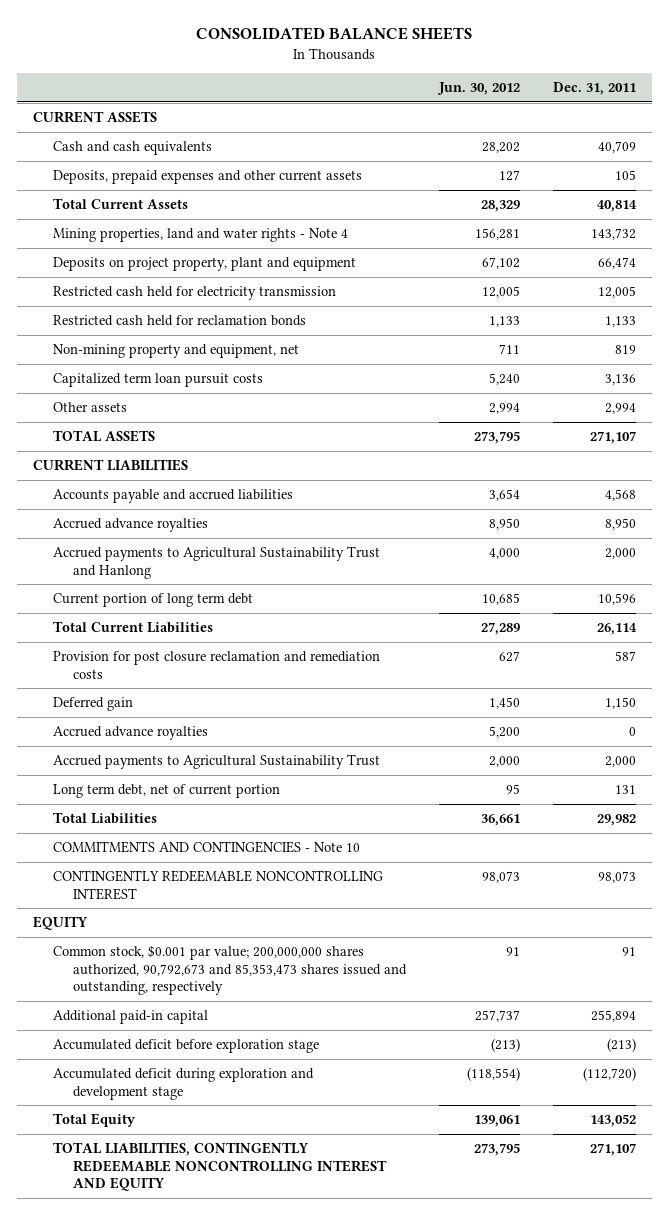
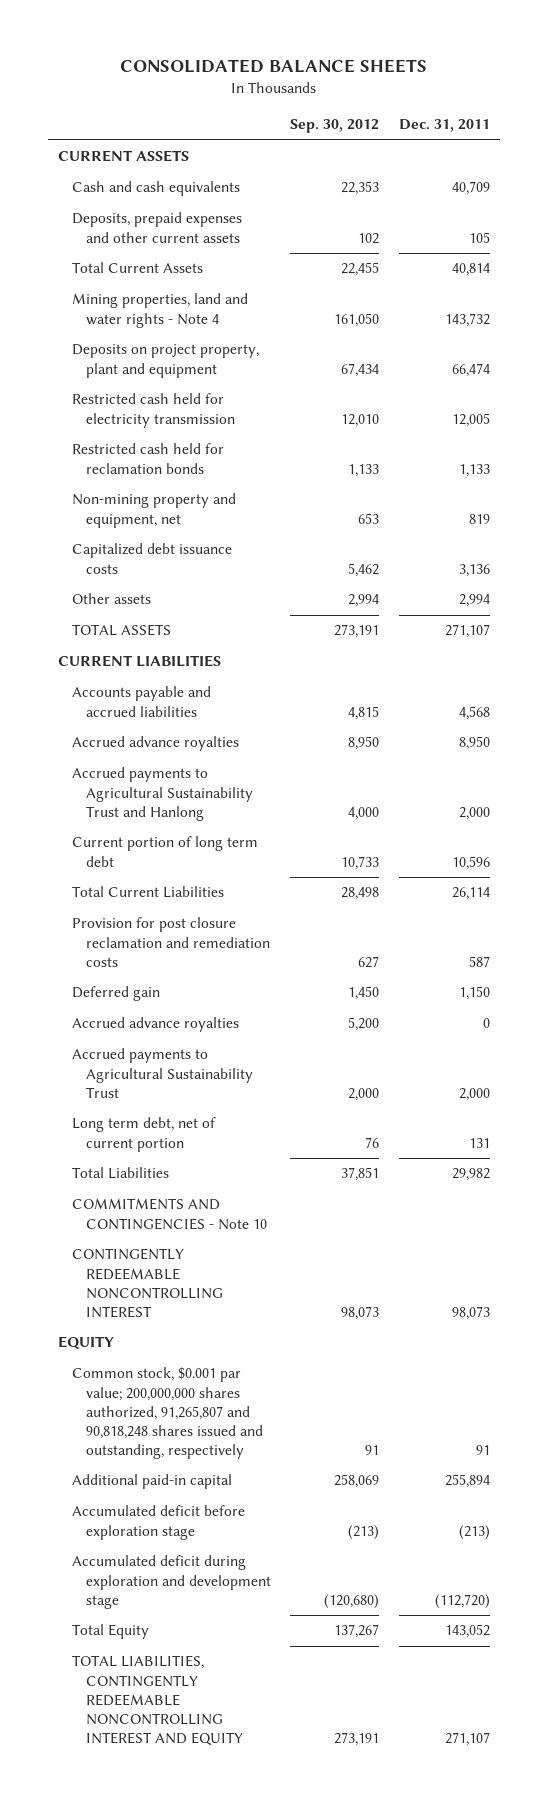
[437,82,521,96] Jun. 30, 2012 -> none
none -> [290,119,380,134] Sep. 30, 2012
[53,372,264,387] Capitalized term loan pursuit costs -> [71,543,232,574] Capitalized debt issuance costs
[53,944,408,996] Common stock, $0.001 par value; 200,000,000 shares authorized, 90,792,673 and 85,353,473 shares issued and outstanding, respectively -> [71,1367,263,1459] Common stock, $0.001 par value; 200,000,000 shares authorized, 91,265,807 and 90,818,248 shares issued and outstanding, respectively

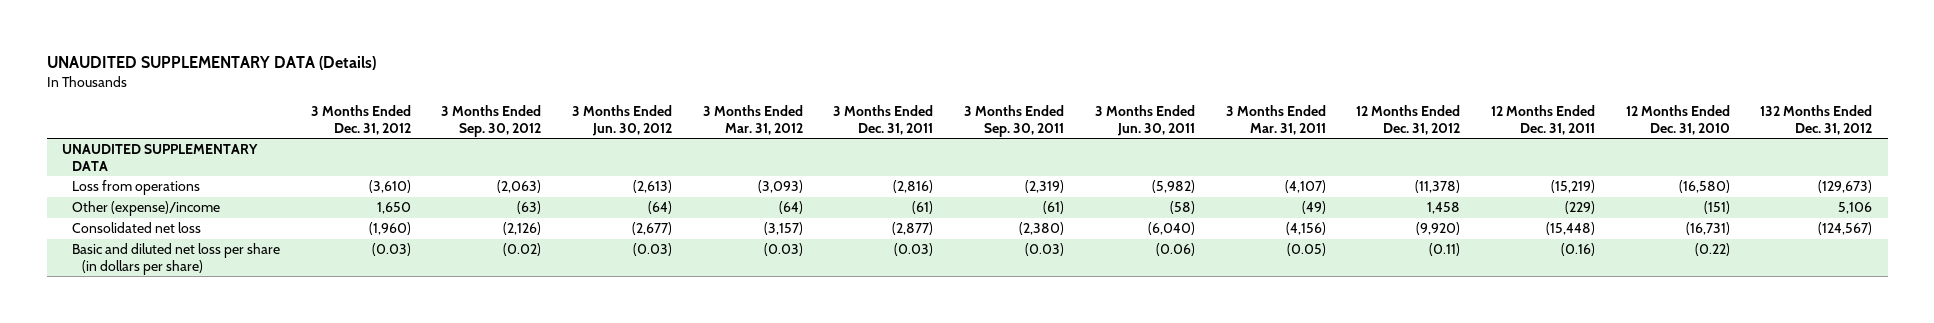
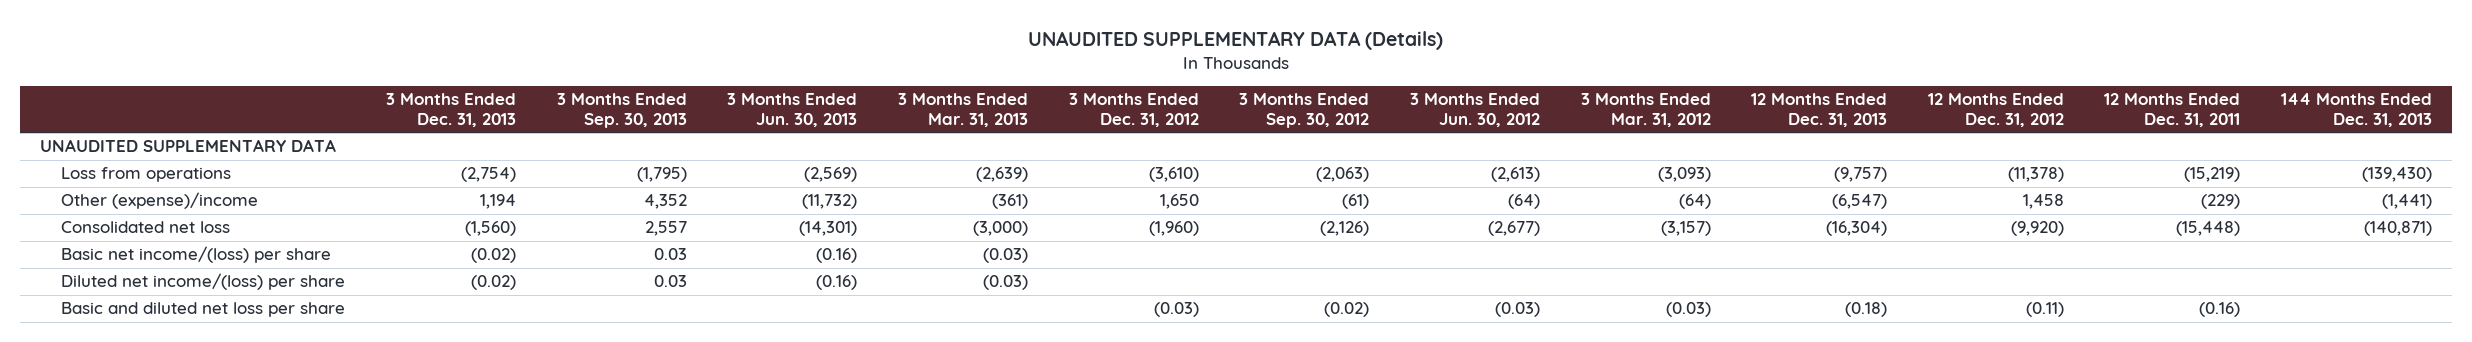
[833,105,934,135] 3 Months Ended Dec. 31, 2011 -> none
[964,105,1065,137] 3 Months Ended Sep. 30, 2011 -> none
[1094,105,1195,136] 3 Months Ended Jun. 30, 2011 -> none
[1225,105,1326,135] 3 Months Ended Mar. 31, 2011 -> none
[1625,105,1730,135] 12 Months Ended Dec. 31, 2010 -> none
[1760,105,1873,135] 132 Months Ended Dec. 31, 2012 -> none
none -> [386,93,517,127] 3 Months Ended Dec. 31, 2013
none -> [556,93,687,128] 3 Months Ended Sep. 30, 2013
none -> [727,93,858,127] 3 Months Ended Jun. 30, 2013
none -> [898,93,1029,127] 3 Months Ended Mar. 31, 2013
none -> [1751,93,1888,127] 12 Months Ended Dec. 31, 2013
none -> [2281,93,2433,127] 144 Months Ended Dec. 31, 2013
[517,201,542,215] (63) -> [1342,194,1370,210] (61)
none -> [61,246,332,264] Basic net income/(loss) per share
none -> [61,273,346,291] Diluted net income/(loss) per share
[71,243,280,275] Basic and diluted net loss per share (in dollars per share) -> [61,302,346,318] Basic and diluted net loss per share

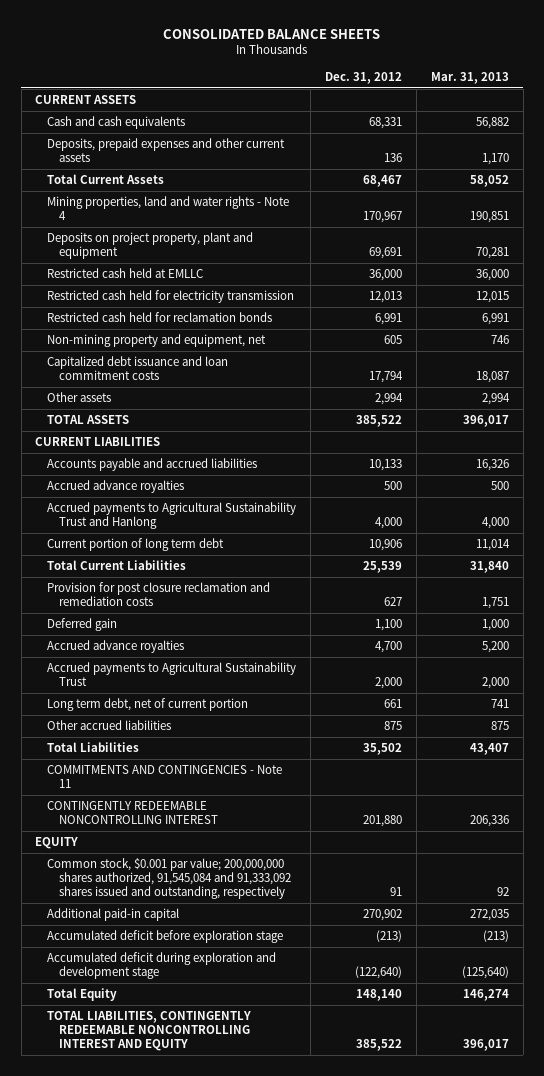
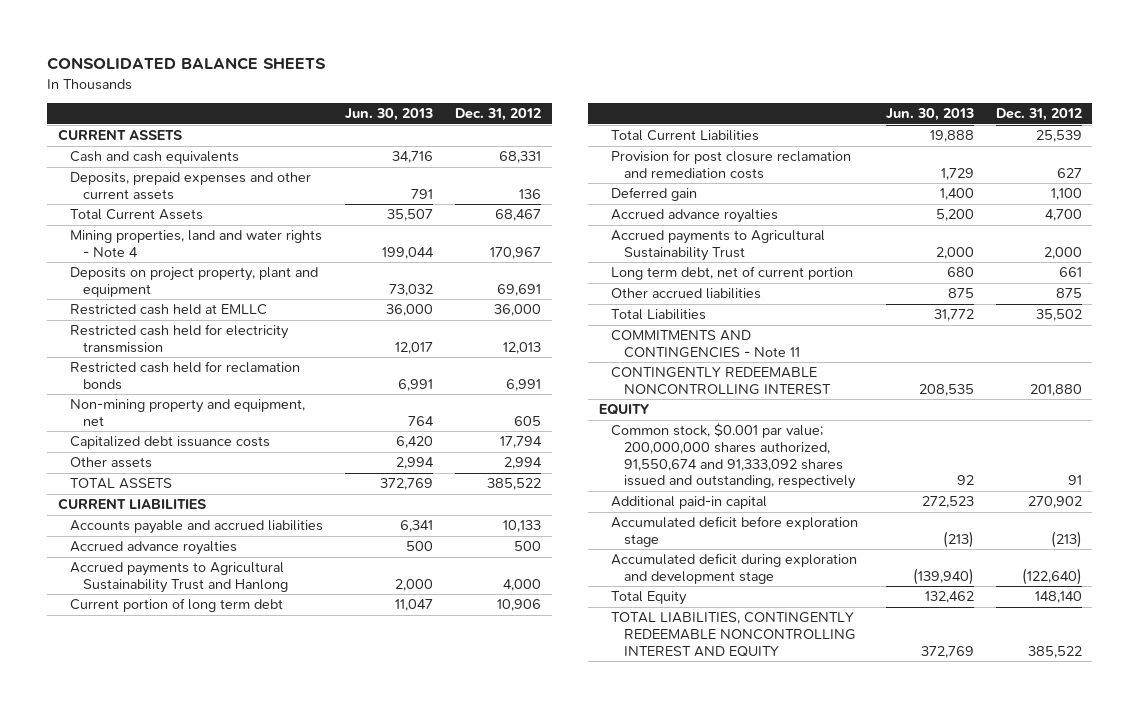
[430,71,509,84] Mar. 31, 2013 -> none
none -> [345,108,434,122] Jun. 30, 2013
[47,356,229,380] Capitalized debt issuance and loan commitment costs -> [70,436,271,450] Capitalized debt issuance costs
[47,858,291,899] Common stock, $0.001 par value; 200,000,000 shares authorized, 91,545,084 and 91,333,092 shares issued and outstanding, respectively -> [611,423,856,490] Common stock, $0.001 par value; 200,000,000 shares authorized, 91,550,674 and 91,333,092 shares issued and outstanding, respectively

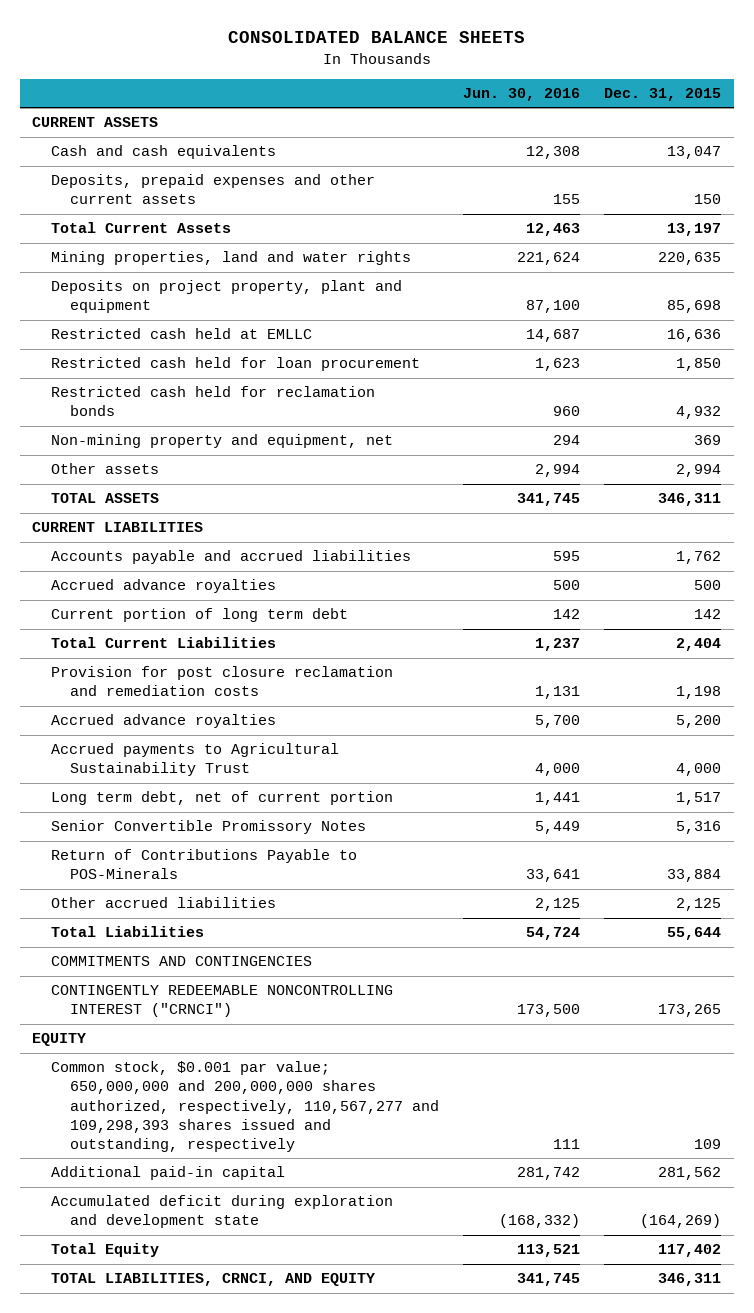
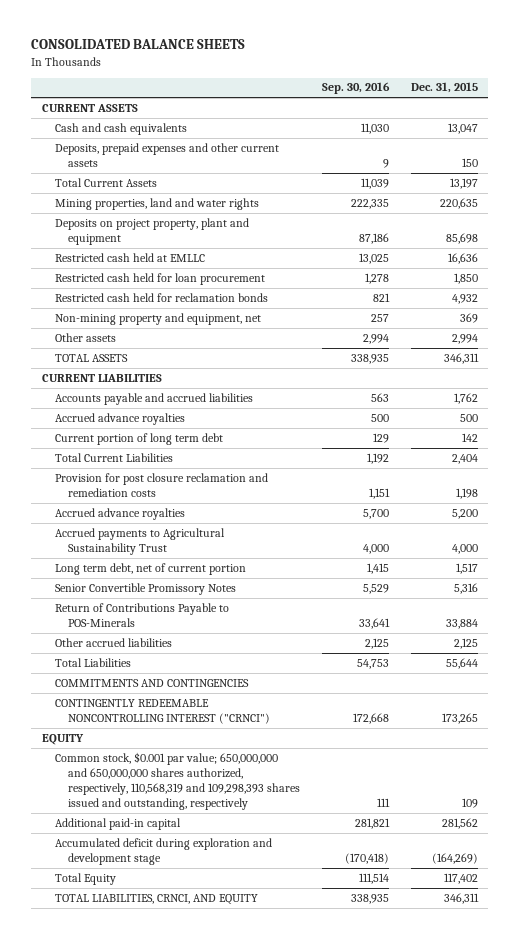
[463,88,581,102] Jun. 30, 2016 -> none
none -> [321,82,390,95] Sep. 30, 2016
[51,1061,439,1152] Common stock, $0.001 par value; 650,000,000 and 200,000,000 shares authorized, respectively, 110,567,277 and 109,298,393 shares issued and outstanding, respectively -> [54,751,301,811] Common stock, $0.001 par value; 650,000,000 and 650,000,000 shares authorized, respectively, 110,568,319 and 109,298,393 shares issued and outstanding, respectively
[51,1195,394,1229] Accumulated deficit during exploration and development state -> [54,837,272,866] Accumulated deficit during exploration and development stage

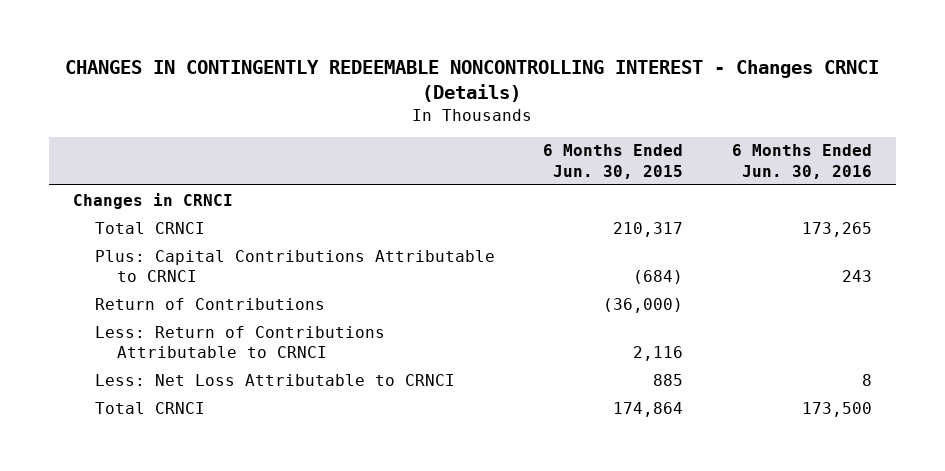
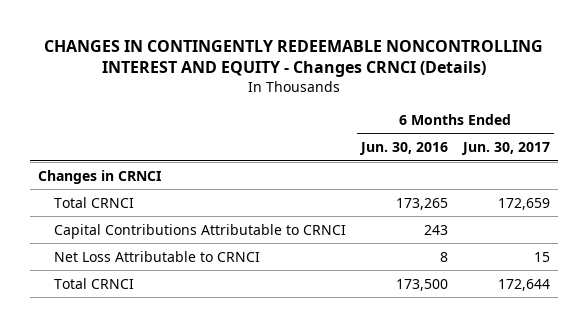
[65,59,880,102] CHANGES IN CONTINGENTLY REDEEMABLE NONCONTROLLING INTEREST - Changes CRNCI (Details) -> [43,39,543,78] CHANGES IN CONTINGENTLY REDEEMABLE NONCONTROLLING INTEREST AND EQUITY - Changes CRNCI (Details)
[543,144,684,179] 6 Months Ended Jun. 30, 2015 -> none
none -> [461,141,551,155] Jun. 30, 2017
[94,297,325,310] Return of Contributions -> none
[94,325,385,359] Less: Return of Contributions Attributable to CRNCI -> none
[94,249,495,283] Plus: Capital Contributions Attributable to CRNCI -> [53,223,346,239] Capital Contributions Attributable to CRNCI
[94,373,455,386] Less: Net Loss Attributable to CRNCI -> [53,250,260,262] Net Loss Attributable to CRNCI

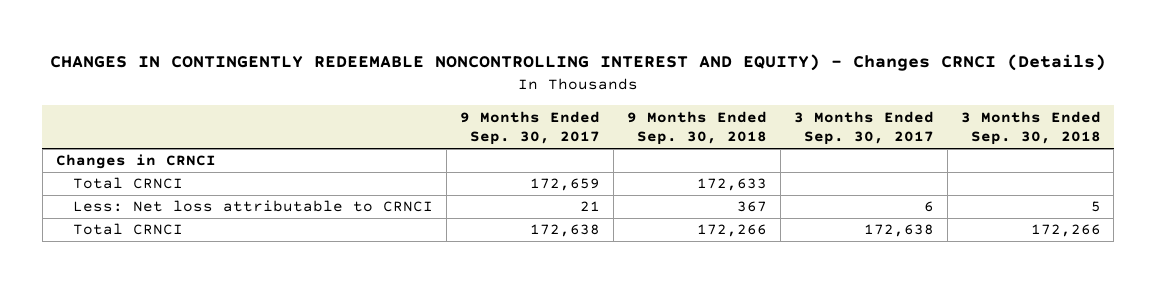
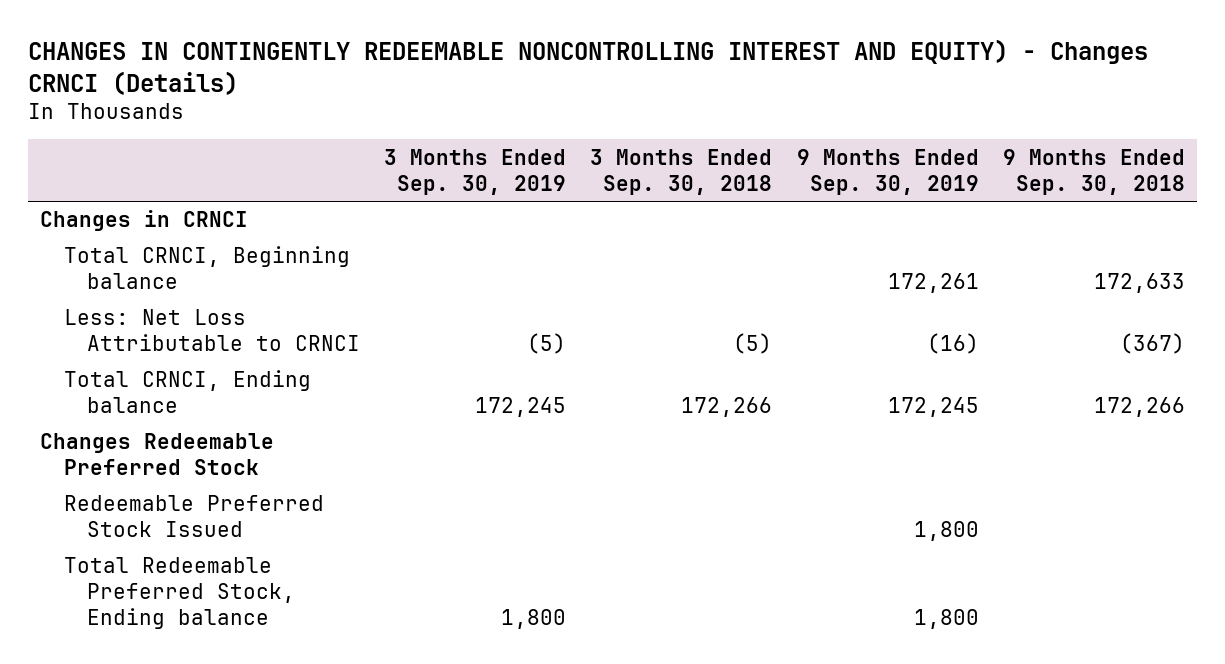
[460,110,601,146] 9 Months Ended Sep. 30, 2017 -> none
[793,110,934,146] 3 Months Ended Sep. 30, 2017 -> none
none -> [384,148,567,195] 3 Months Ended Sep. 30, 2019
none -> [796,148,979,195] 9 Months Ended Sep. 30, 2019
[73,177,184,190] Total CRNCI -> [63,246,350,290] Total CRNCI, Beginning balance
[73,200,434,213] Less: Net loss attributable to CRNCI -> [63,309,361,352] Less: Net Loss Attributable to CRNCI
[736,201,767,213] 367 -> [1119,333,1185,355] (367)
[1090,201,1101,213] 5 -> [733,333,773,355] (5)
[73,223,184,236] Total CRNCI -> [63,370,311,414] Total CRNCI, Ending balance
none -> [40,433,275,476] Changes Redeemable Preferred Stock
none -> [63,495,324,538] Redeemable Preferred Stock Issued
none -> [63,557,296,630] Total Redeemable Preferred Stock, Ending balance

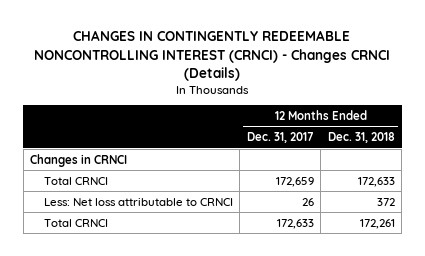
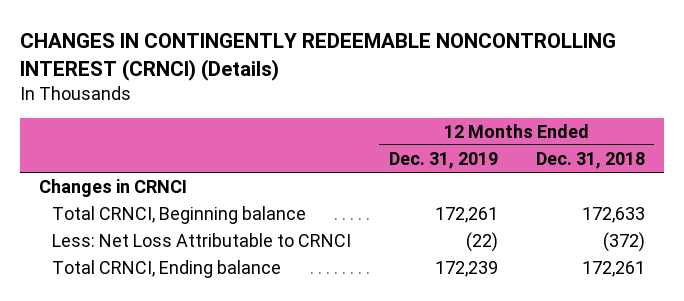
[34,30,391,81] CHANGES IN CONTINGENTLY REDEEMABLE NONCONTROLLING INTEREST (CRNCI) - Changes CRNCI (Details) -> [20,33,617,81] CHANGES IN CONTINGENTLY REDEEMABLE NONCONTROLLING INTEREST (CRNCI) (Details)
[246,132,314,144] Dec. 31, 2017 -> none
none -> [388,151,498,169] Dec. 31, 2019
[43,176,108,185] Total CRNCI -> [52,205,307,224] Total CRNCI, Beginning balance
[43,197,233,206] Less: Net loss attributable to CRNCI -> [52,232,352,247] Less: Net Loss Attributable to CRNCI
[376,197,395,206] 372 -> [602,231,645,252] (372)
[43,218,108,227] Total CRNCI -> [52,259,282,278] Total CRNCI, Ending balance

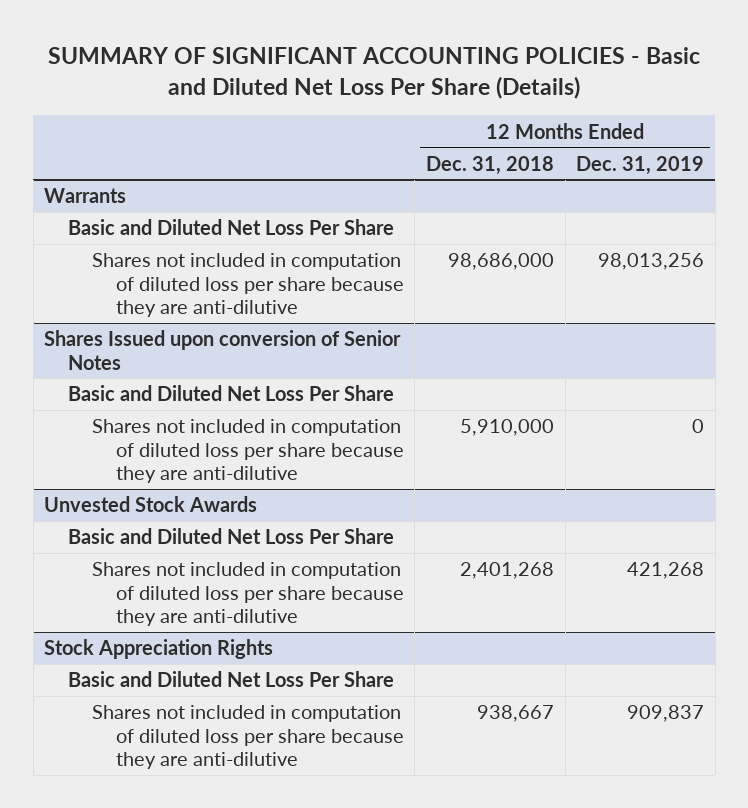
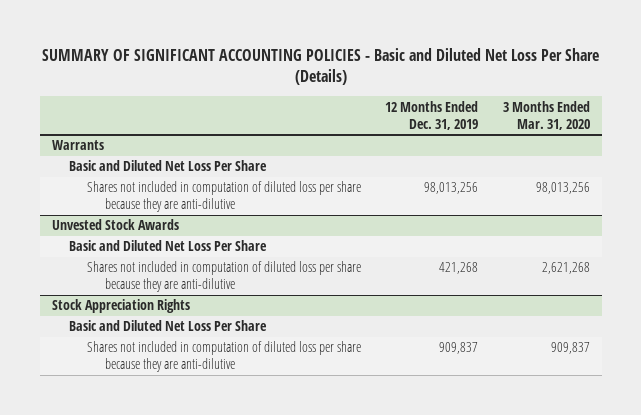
[426,155,555,175] Dec. 31, 2018 -> none
none -> [502,100,590,130] 3 Months Ended Mar. 31, 2020
[44,330,402,370] Shares Issued upon conversion of Senior Notes -> none
[68,385,395,402] Basic and Diluted Net Loss Per Share -> none
[92,419,404,484] Shares not included in computation of diluted loss per share because they are anti-dilutive -> none

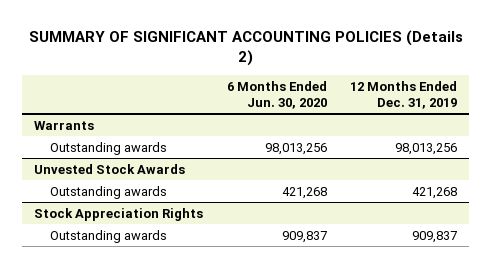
[41,48,599,86] SUMMARY OF SIGNIFICANT ACCOUNTING POLICIES - Basic and Diluted Net Loss Per Share (Details) -> [28,30,463,67] SUMMARY OF SIGNIFICANT ACCOUNTING POLICIES (Details 2)
[502,100,590,130] 3 Months Ended Mar. 31, 2020 -> none
none -> [226,80,327,109] 6 Months Ended Jun. 30, 2020
[69,160,268,172] Basic and Diluted Net Loss Per Share -> none
[86,181,361,213] Shares not included in computation of diluted loss per share because they are anti-dilutive -> [50,141,168,155] Outstanding awards
[69,240,268,252] Basic and Diluted Net Loss Per Share -> none
[86,261,361,293] Shares not included in computation of diluted loss per share because they are anti-dilutive -> [50,185,168,199] Outstanding awards
[69,320,268,332] Basic and Diluted Net Loss Per Share -> none
[86,341,361,373] Shares not included in computation of diluted loss per share because they are anti-dilutive -> [50,229,168,243] Outstanding awards

